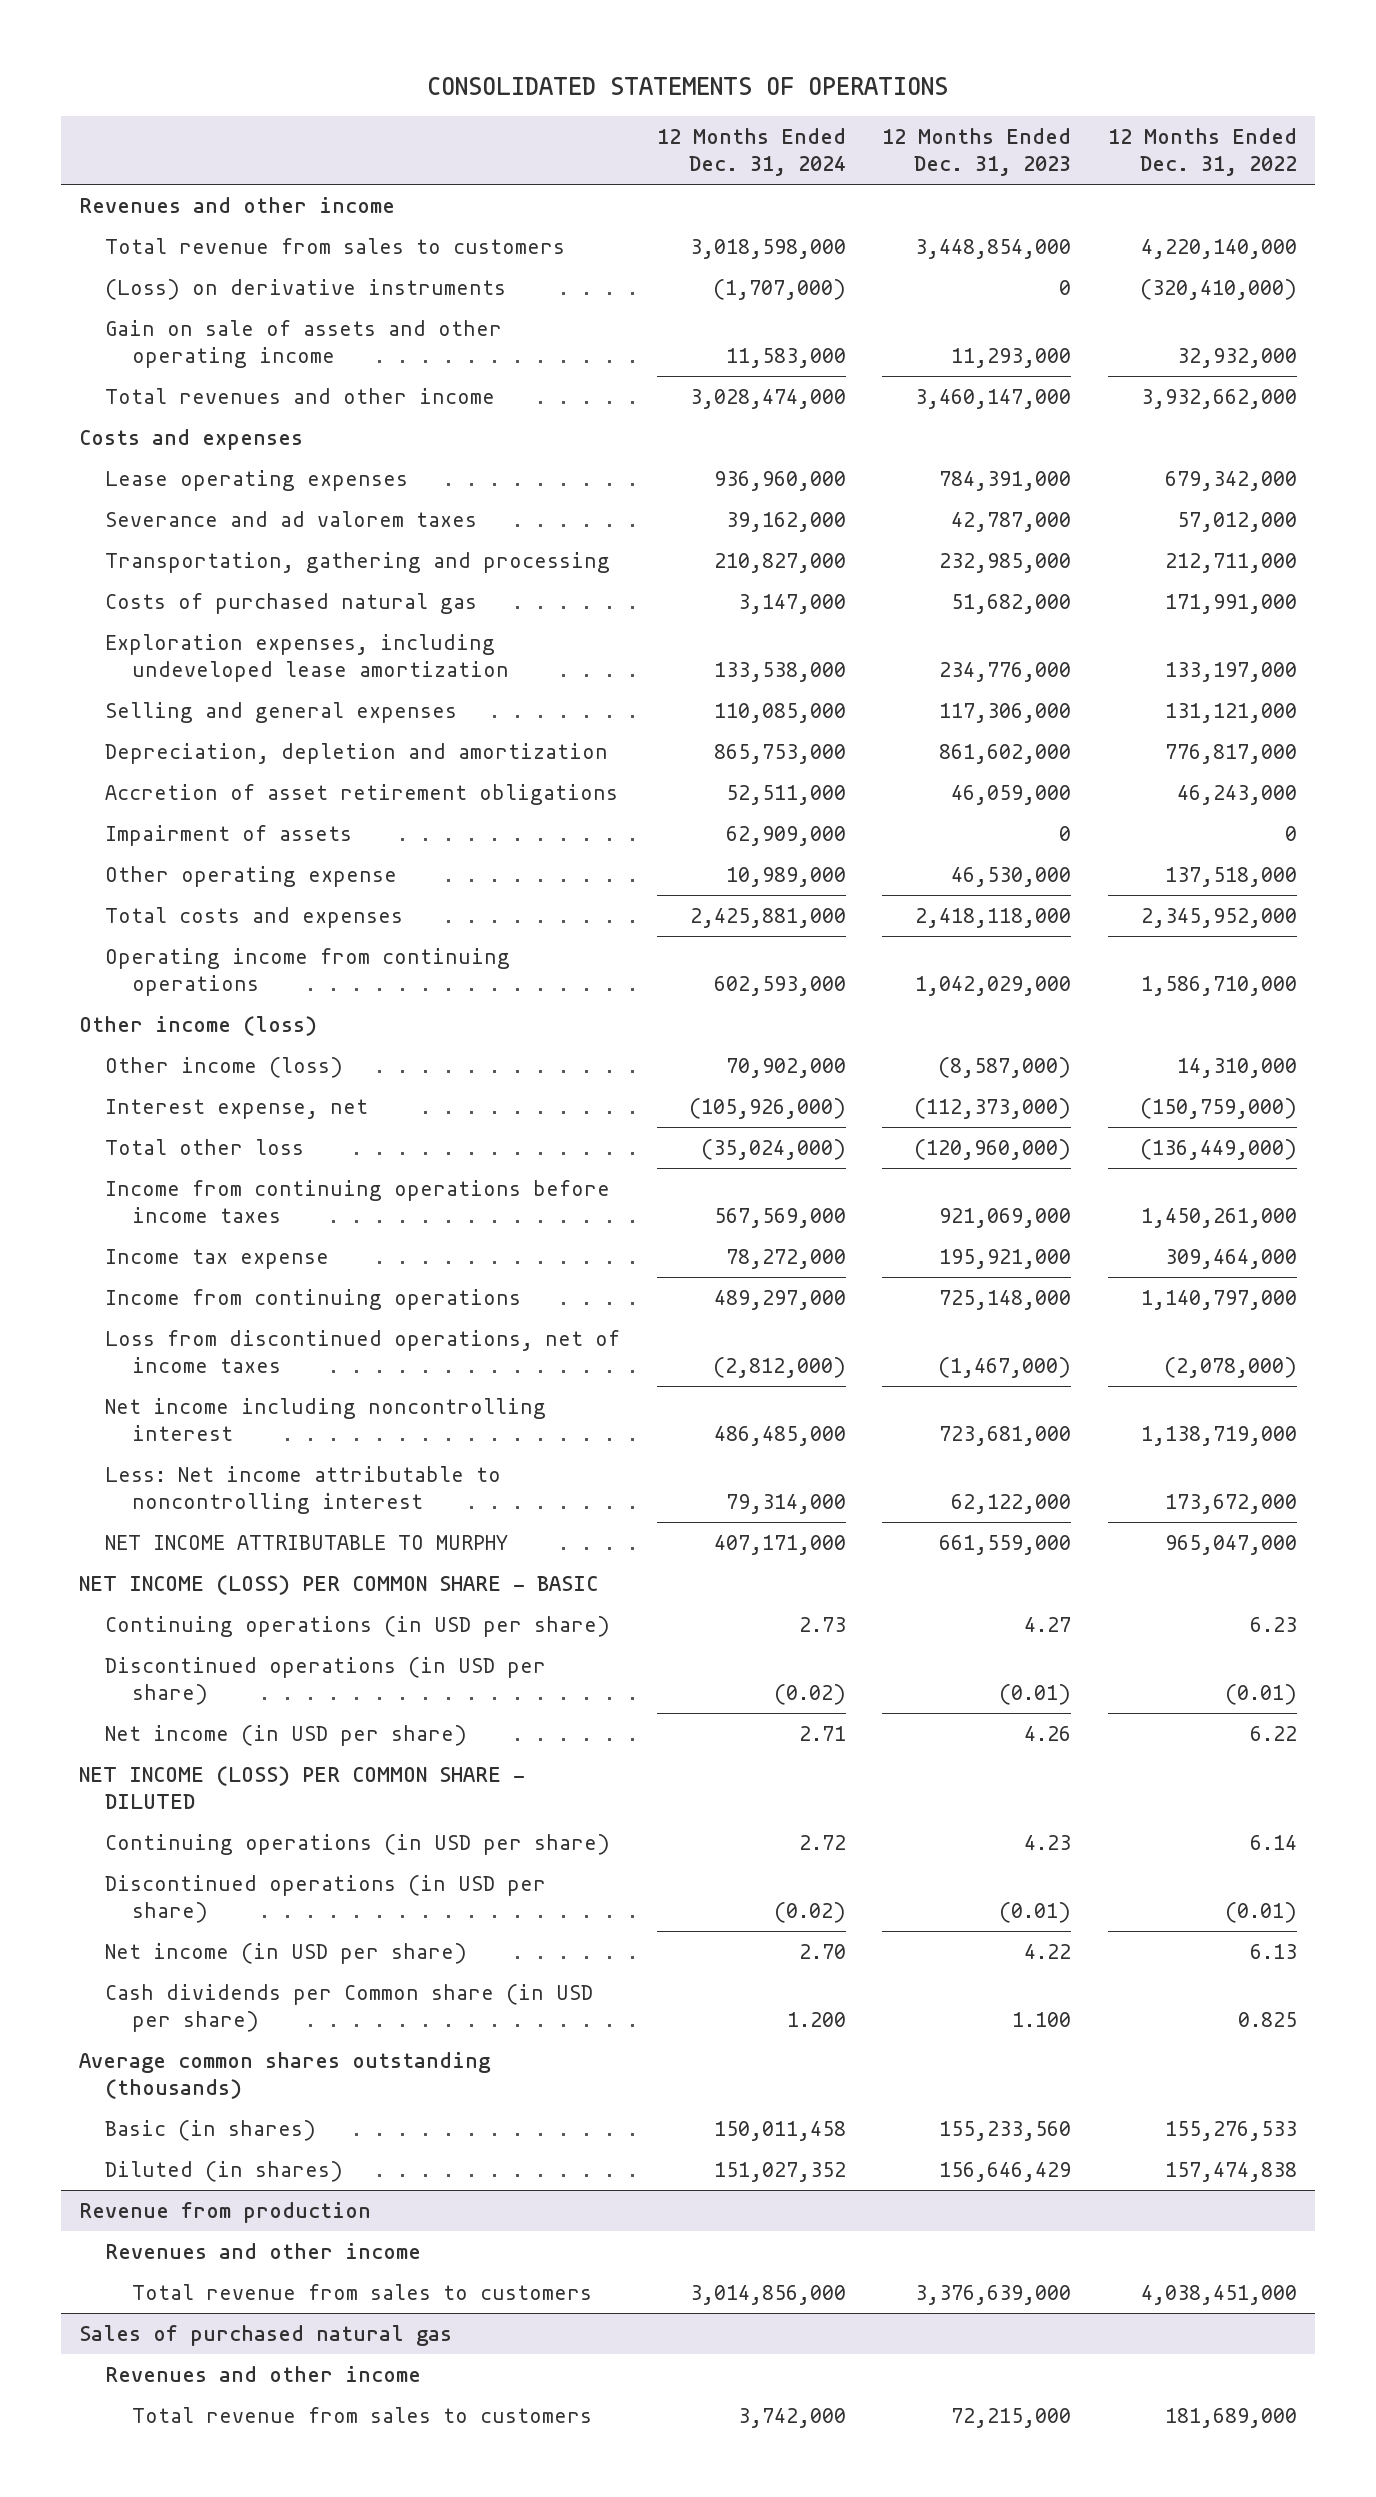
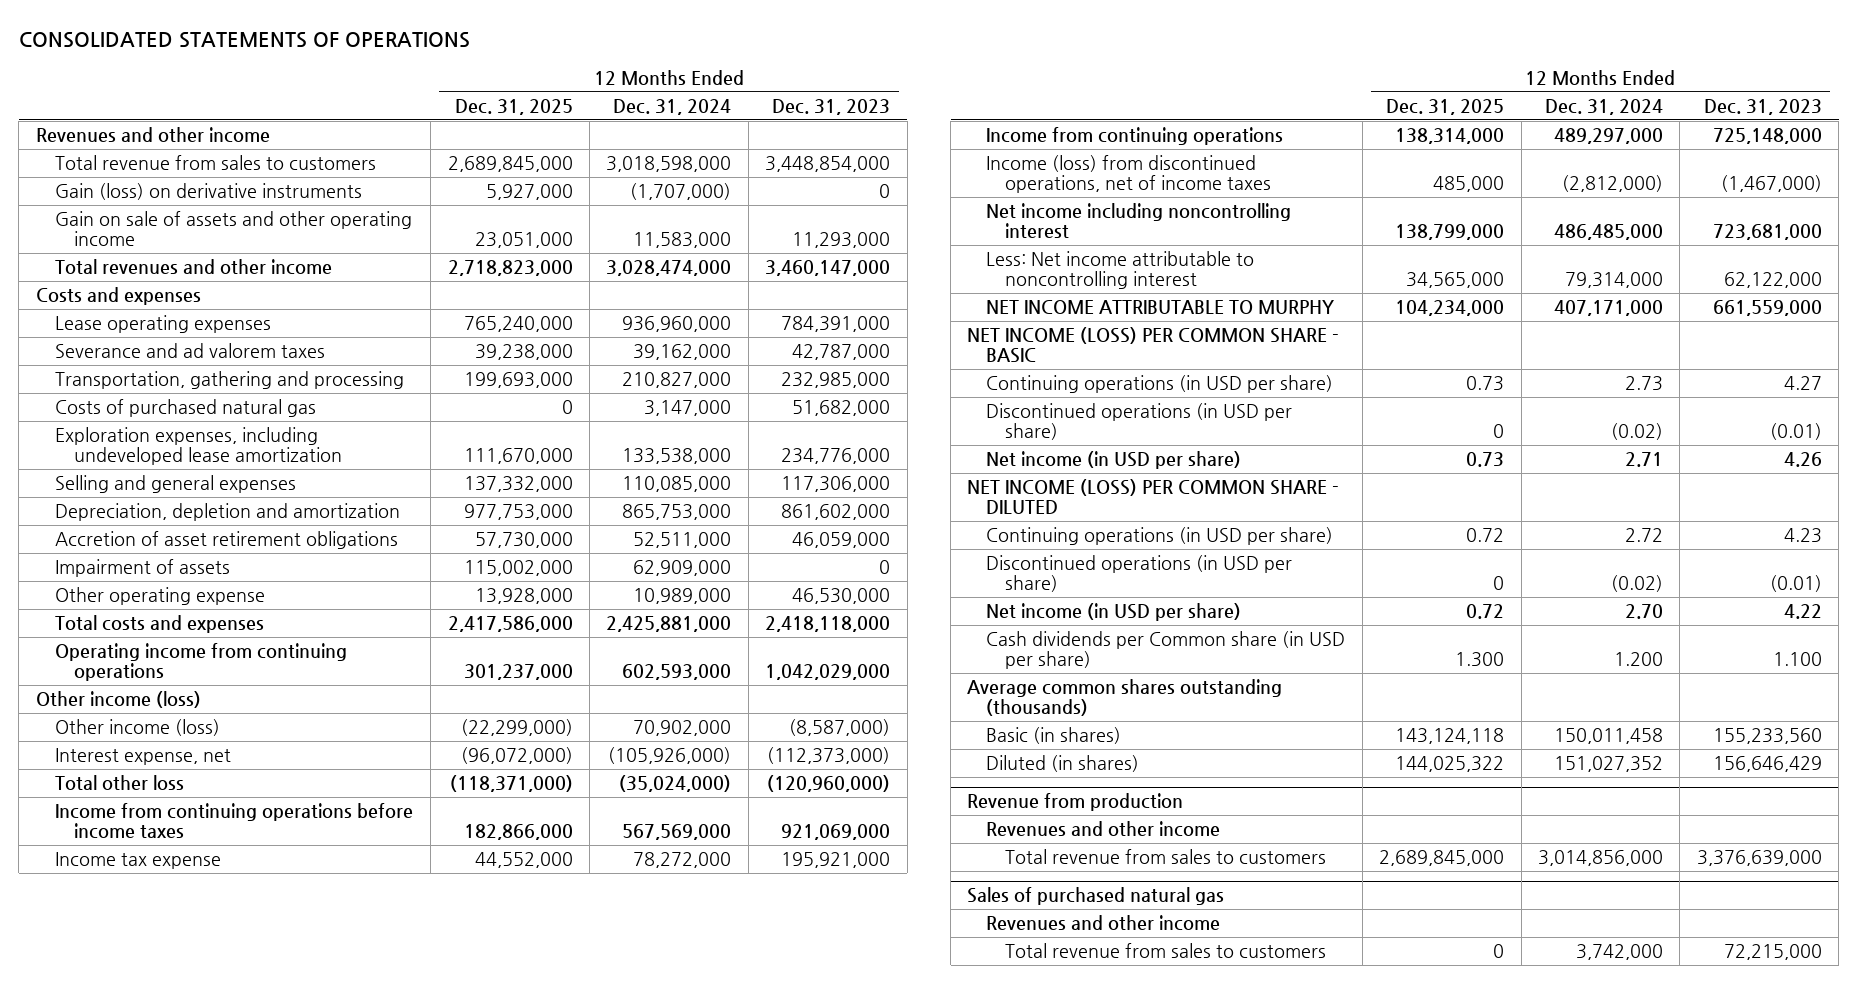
[1107,128,1297,177] 12 Months Ended Dec. 31, 2022 -> none
none -> [454,98,573,115] Dec. 31, 2025
[105,278,507,300] (Loss) on derivative instruments -> [54,183,362,201] Gain (loss) on derivative instruments
[105,1329,621,1374] Loss from discontinued operations, net of income taxes -> [986,155,1272,194] Income (loss) from discontinued operations, net of income taxes

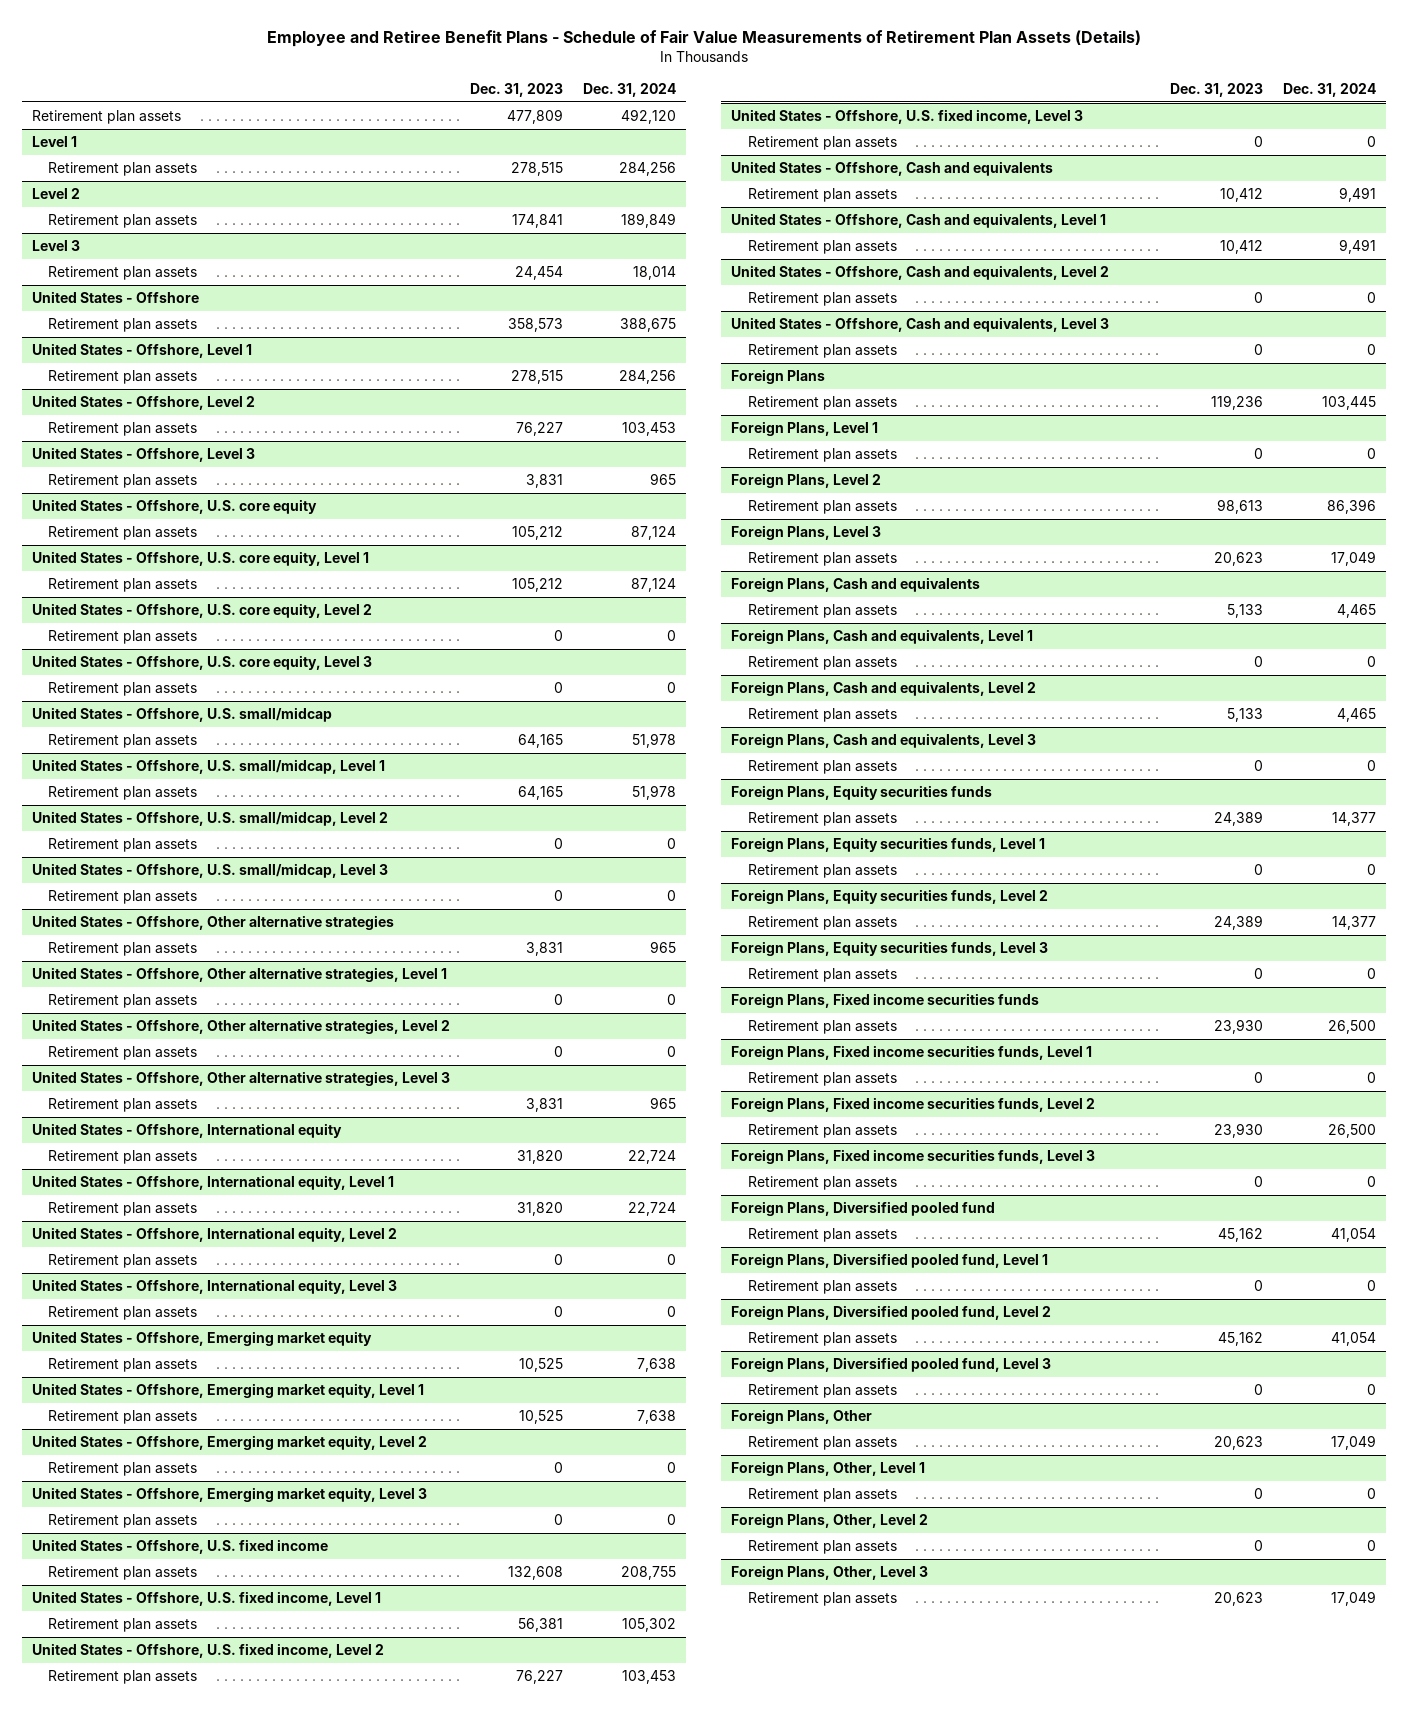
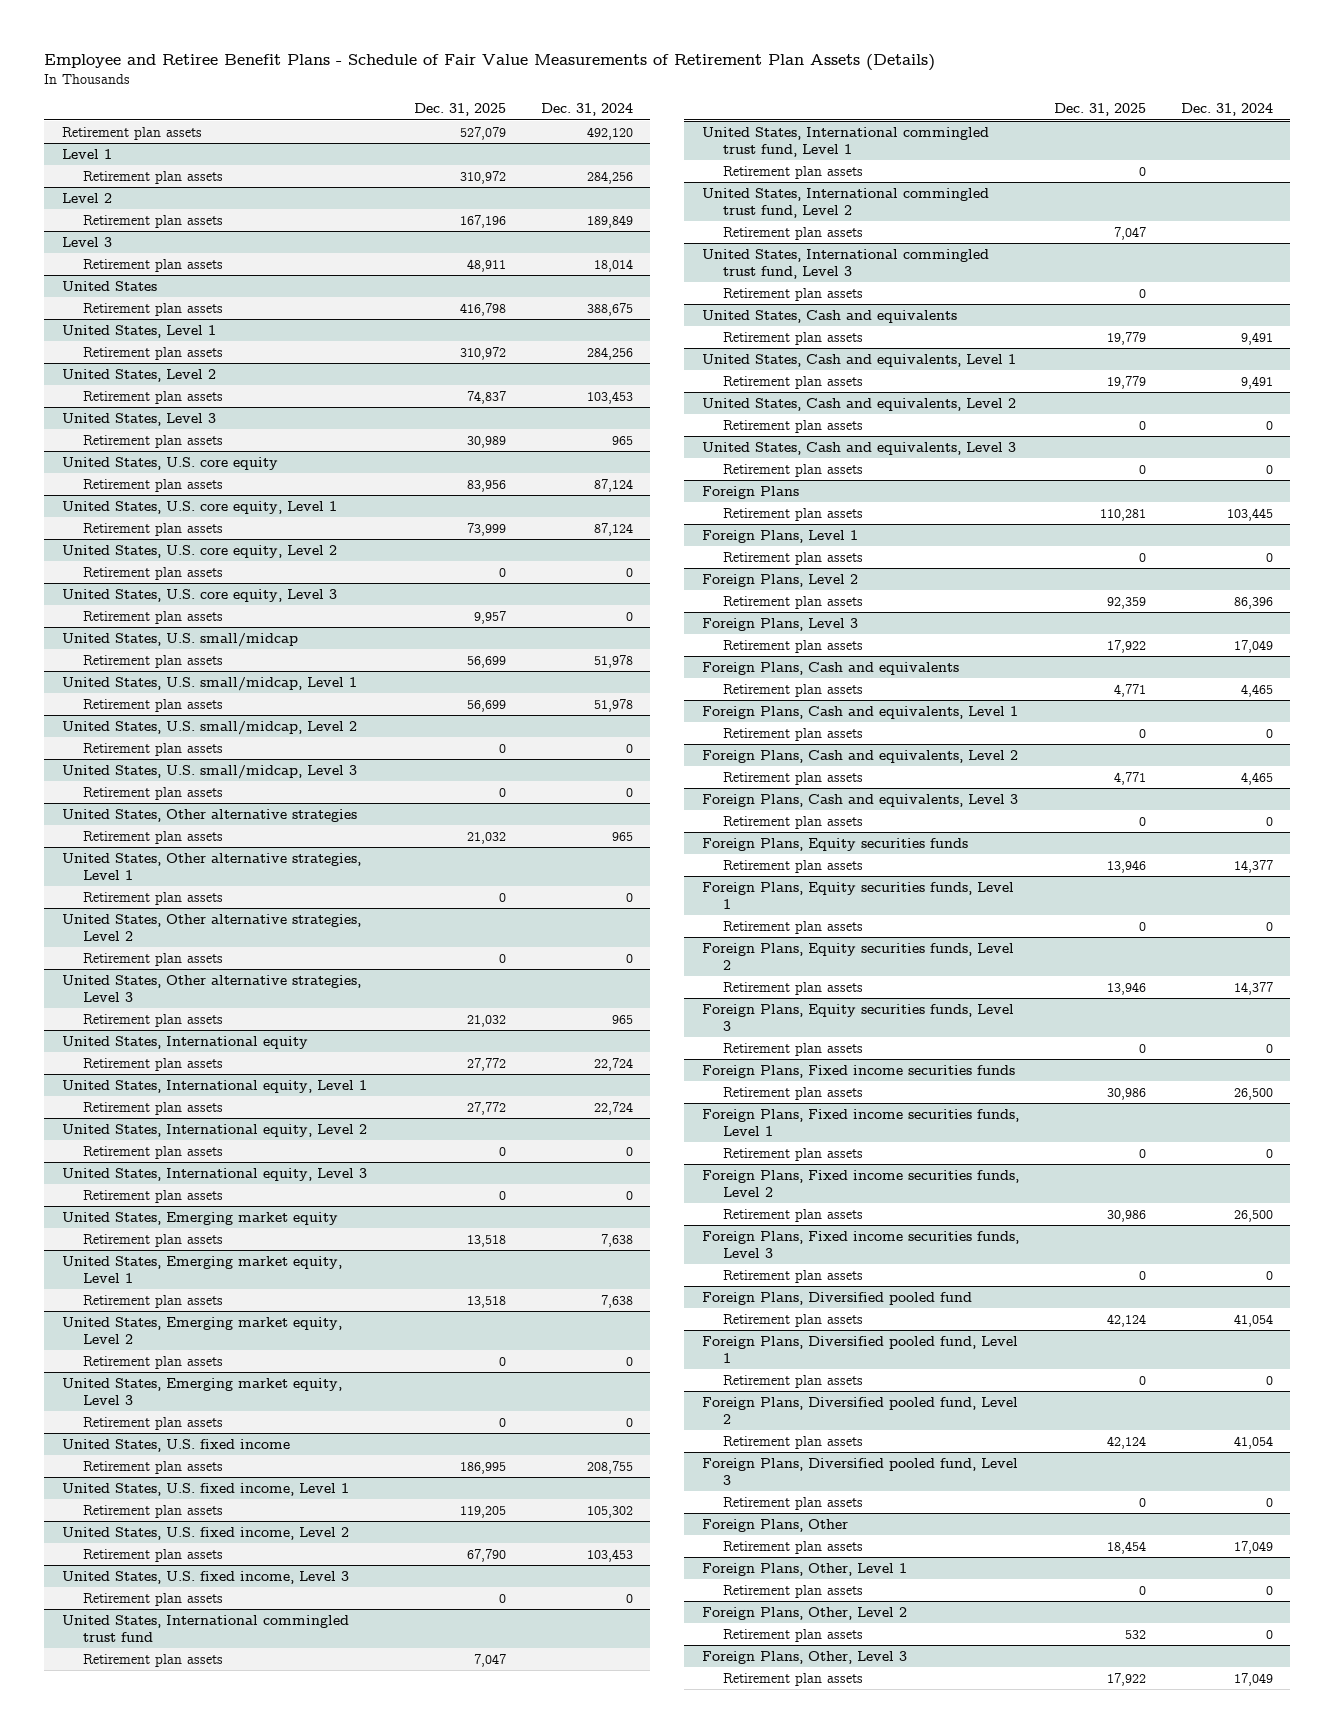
[470,82,564,97] Dec. 31, 2023 -> none
none -> [413,103,506,117] Dec. 31, 2025
[31,290,199,303] United States - Offshore -> [61,280,157,291] United States
[31,342,252,358] United States - Offshore, Level 1 -> [61,324,216,338] United States, Level 1
[31,394,255,410] United States - Offshore, Level 2 -> [61,368,216,382] United States, Level 2
[31,446,255,462] United States - Offshore, Level 3 -> [61,412,216,426] United States, Level 3
[31,498,317,514] United States - Offshore, U.S. core equity -> [61,456,278,470] United States, U.S. core equity
[31,550,369,566] United States - Offshore, U.S. core equity, Level 1 -> [61,500,337,514] United States, U.S. core equity, Level 1
[31,602,372,618] United States - Offshore, U.S. core equity, Level 2 -> [61,544,337,558] United States, U.S. core equity, Level 2
[31,654,372,670] United States - Offshore, U.S. core equity, Level 3 -> [61,588,337,602] United States, U.S. core equity, Level 3
[31,706,332,722] United States - Offshore, U.S. small/midcap -> [61,632,298,647] United States, U.S. small/midcap
[31,758,385,774] United States - Offshore, U.S. small/midcap, Level 1 -> [61,676,357,691] United States, U.S. small/midcap, Level 1
[31,810,388,826] United States - Offshore, U.S. small/midcap, Level 2 -> [61,720,357,735] United States, U.S. small/midcap, Level 2
[31,862,388,878] United States - Offshore, U.S. small/midcap, Level 3 -> [61,764,357,779] United States, U.S. small/midcap, Level 3
[31,914,394,930] United States - Offshore, Other alternative strategies -> [61,808,357,822] United States, Other alternative strategies
[31,966,447,982] United States - Offshore, Other alternative strategies, Level 1 -> [61,852,361,880] United States, Other alternative strategies, Level 1
[31,1018,450,1034] United States - Offshore, Other alternative strategies, Level 2 -> [61,913,361,941] United States, Other alternative strategies, Level 2
[31,1070,450,1086] United States - Offshore, Other alternative strategies, Level 3 -> [61,974,361,1002] United States, Other alternative strategies, Level 3
[31,1122,342,1138] United States - Offshore, International equity -> [61,1035,308,1049] United States, International equity
[31,1174,394,1190] United States - Offshore, International equity, Level 1 -> [61,1079,367,1093] United States, International equity, Level 1
[31,1226,397,1242] United States - Offshore, International equity, Level 2 -> [61,1123,367,1137] United States, International equity, Level 2
[31,1278,397,1294] United States - Offshore, International equity, Level 3 -> [61,1167,367,1181] United States, International equity, Level 3
[31,1330,372,1346] United States - Offshore, Emerging market equity -> [61,1211,338,1225] United States, Emerging market equity
[31,1382,424,1398] United States - Offshore, Emerging market equity, Level 1 -> [61,1255,342,1283] United States, Emerging market equity, Level 1
[31,1434,427,1450] United States - Offshore, Emerging market equity, Level 2 -> [61,1316,342,1344] United States, Emerging market equity, Level 2
[31,1486,427,1502] United States - Offshore, Emerging market equity, Level 3 -> [61,1377,342,1405] United States, Emerging market equity, Level 3
[31,1538,328,1554] United States - Offshore, U.S. fixed income -> [61,1438,290,1452] United States, U.S. fixed income
[31,1590,381,1606] United States - Offshore, U.S. fixed income, Level 1 -> [61,1482,349,1496] United States, U.S. fixed income, Level 1
[31,1642,384,1658] United States - Offshore, U.S. fixed income, Level 2 -> [61,1526,349,1540] United States, U.S. fixed income, Level 2
[731,108,1084,124] United States - Offshore, U.S. fixed income, Level 3 -> [61,1570,349,1584] United States, U.S. fixed income, Level 3
none -> [61,1614,349,1642] United States, International commingled trust fund
none -> [83,1653,224,1667] Retirement plan assets
none -> [701,126,989,157] United States, International commingled trust fund, Level 1
none -> [723,165,864,179] Retirement plan assets
none -> [701,187,989,218] United States, International commingled trust fund, Level 2
none -> [723,226,864,240] Retirement plan assets
none -> [701,248,989,279] United States, International commingled trust fund, Level 3
none -> [723,287,864,301] Retirement plan assets
[731,160,1054,176] United States - Offshore, Cash and equivalents -> [701,309,957,323] United States, Cash and equivalents
[731,212,1107,228] United States - Offshore, Cash and equivalents, Level 1 -> [701,353,1016,367] United States, Cash and equivalents, Level 1
[731,264,1110,280] United States - Offshore, Cash and equivalents, Level 2 -> [701,397,1016,411] United States, Cash and equivalents, Level 2
[731,316,1110,332] United States - Offshore, Cash and equivalents, Level 3 -> [701,441,1016,455] United States, Cash and equivalents, Level 3

